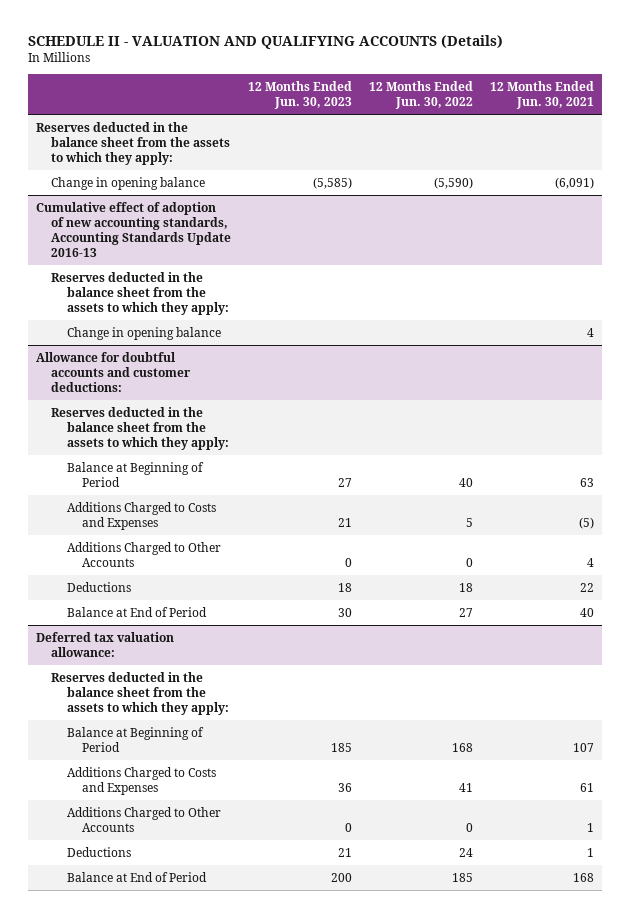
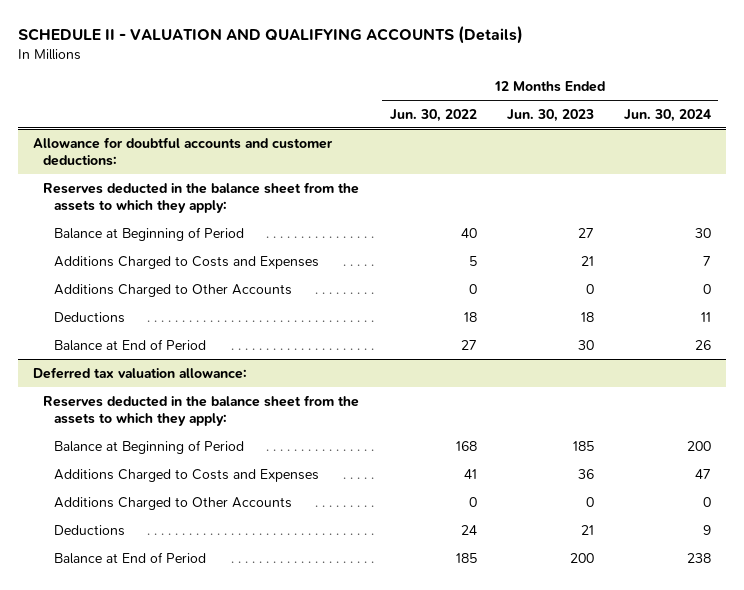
[490,81,595,110] 12 Months Ended Jun. 30, 2021 -> none
none -> [623,108,711,122] Jun. 30, 2024
[36,121,231,166] Reserves deducted in the balance sheet from the assets to which they apply: -> none
[51,176,206,190] Change in opening balance -> none
[36,201,232,258] Cumulative effect of adoption of new accounting standards, Accounting Standards Update 2016-13 -> none
[51,271,229,316] Reserves deducted in the balance sheet from the assets to which they apply: -> none
[66,326,221,340] Change in opening balance -> none

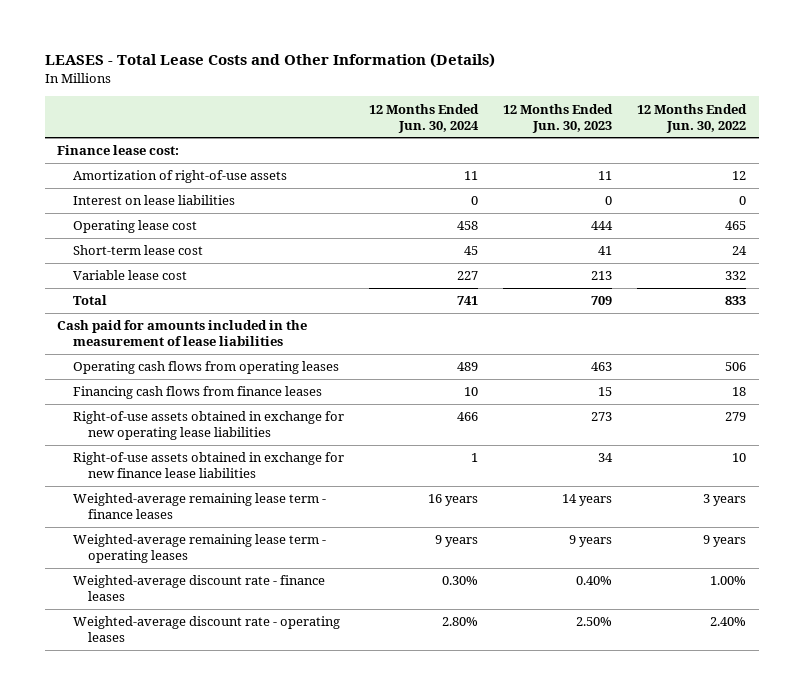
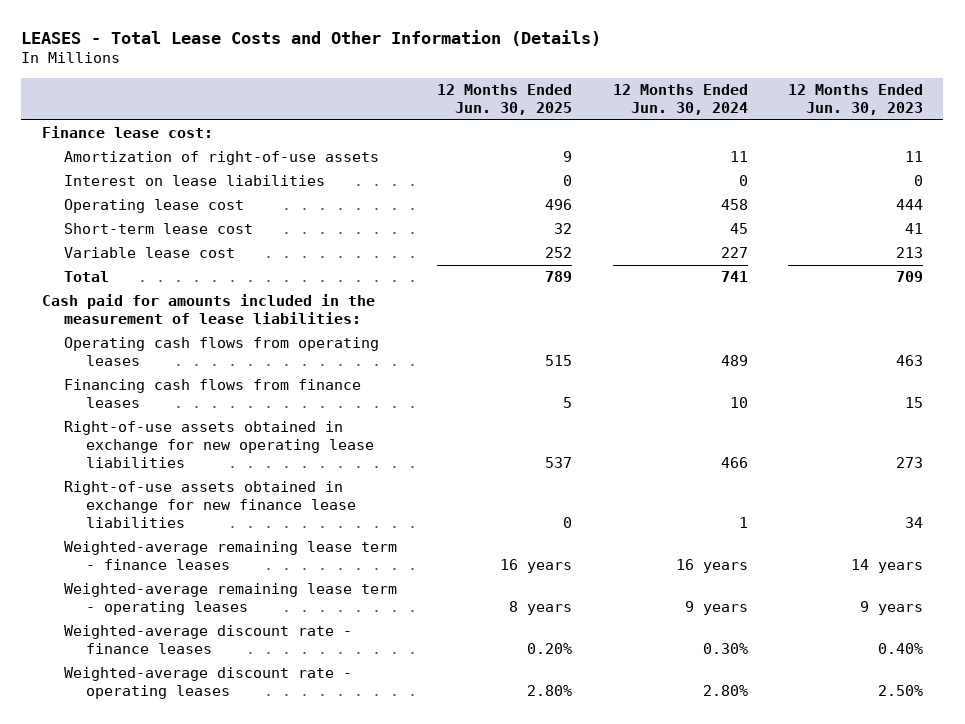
[637,103,748,133] 12 Months Ended Jun. 30, 2022 -> none
none -> [437,83,573,115] 12 Months Ended Jun. 30, 2025
[57,320,308,347] Cash paid for amounts included in the measurement of lease liabilities -> [41,294,375,325] Cash paid for amounts included in the measurement of lease liabilities:

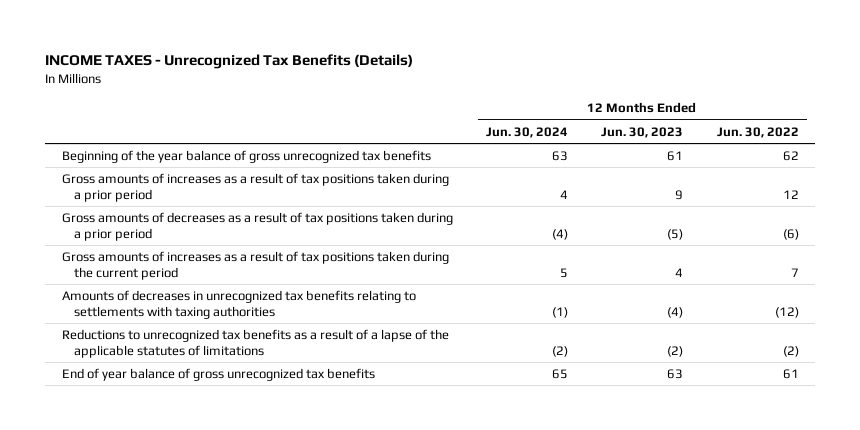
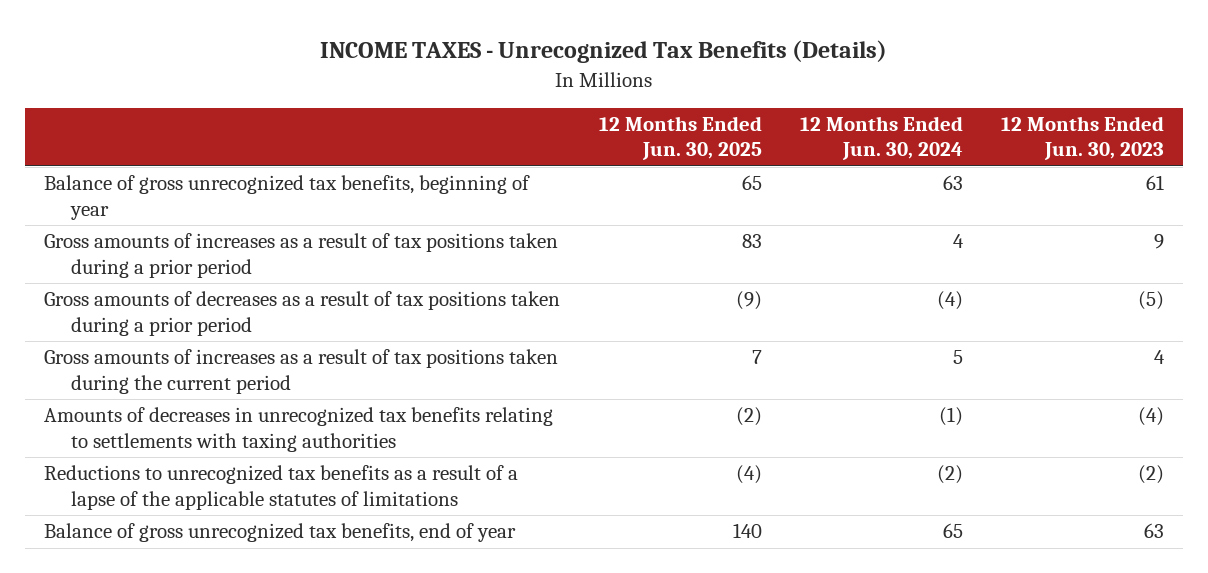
[716,126,799,138] Jun. 30, 2022 -> none
none -> [598,116,762,161] 12 Months Ended Jun. 30, 2025
[61,149,431,163] Beginning of the year balance of gross unrecognized tax benefits -> [44,175,531,220] Balance of gross unrecognized tax benefits, beginning of year
[61,367,375,381] End of year balance of gross unrecognized tax benefits -> [44,523,517,543] Balance of gross unrecognized tax benefits, end of year

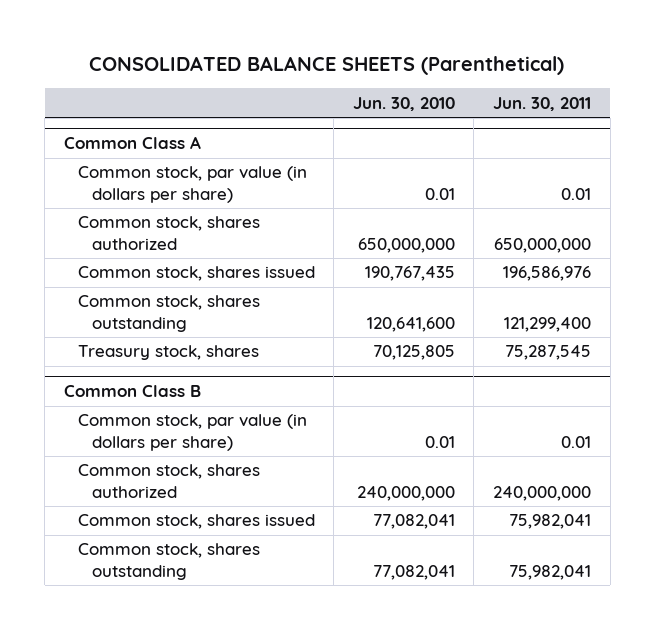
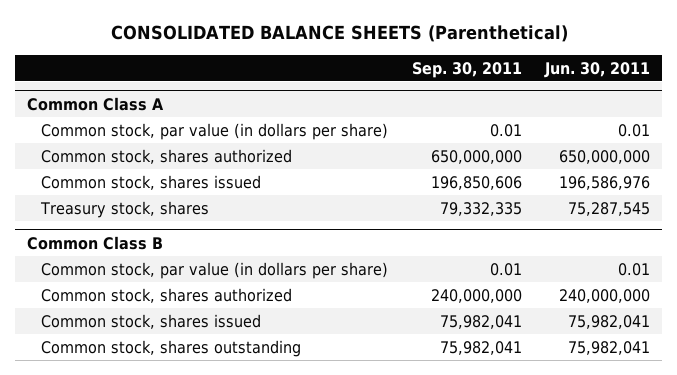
[352,96,455,111] Jun. 30, 2010 -> none
none -> [411,61,522,78] Sep. 30, 2011
[77,295,260,333] Common stock, shares outstanding -> none

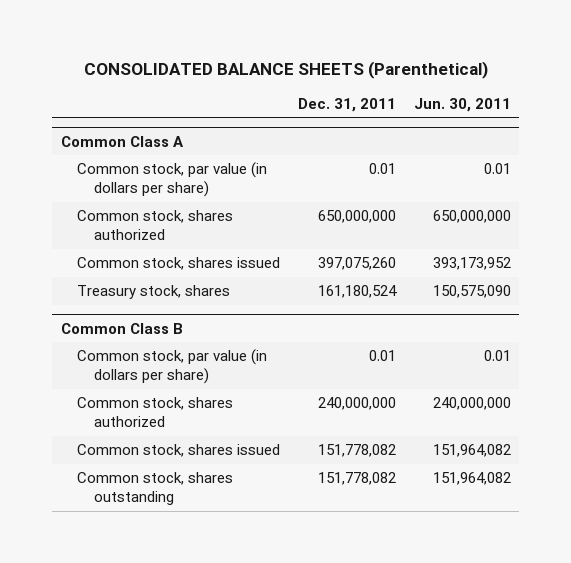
[411,61,522,78] Sep. 30, 2011 -> none
none -> [297,98,396,113] Dec. 31, 2011
[559,175,651,190] 196,586,976 -> [432,257,511,271] 393,173,952
[568,201,651,216] 75,287,545 -> [432,285,511,299] 150,575,090
[568,314,651,329] 75,982,041 -> [432,444,511,458] 151,964,082
[568,340,651,355] 75,982,041 -> [432,472,511,486] 151,964,082

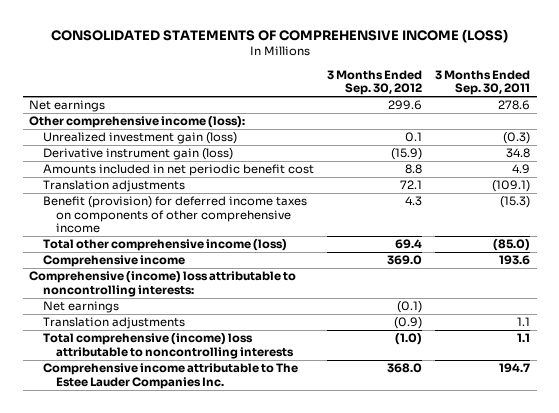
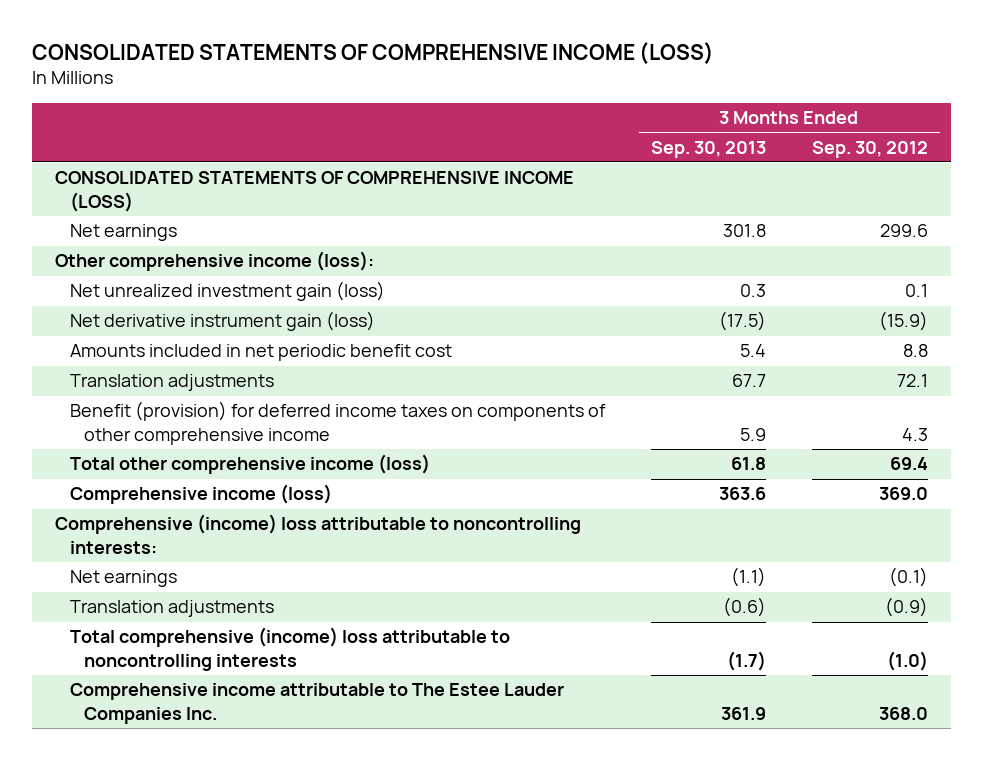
[435,69,531,96] 3 Months Ended Sep. 30, 2011 -> none
none -> [650,140,766,158] Sep. 30, 2013
none -> [54,171,574,212] CONSOLIDATED STATEMENTS OF COMPREHENSIVE INCOME (LOSS)
[42,132,237,145] Unrealized investment gain (loss) -> [69,281,385,302] Net unrealized investment gain (loss)
[42,148,233,161] Derivative instrument gain (loss) -> [69,311,375,332] Net derivative instrument gain (loss)
[42,255,185,268] Comprehensive income -> [69,484,332,505] Comprehensive income (loss)

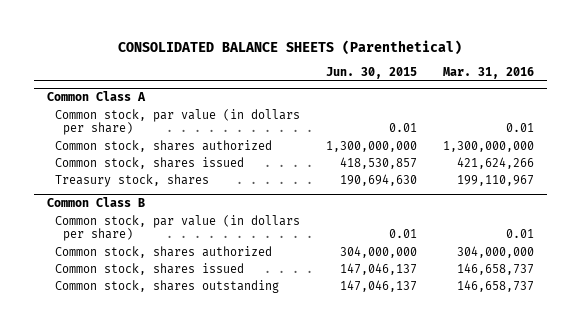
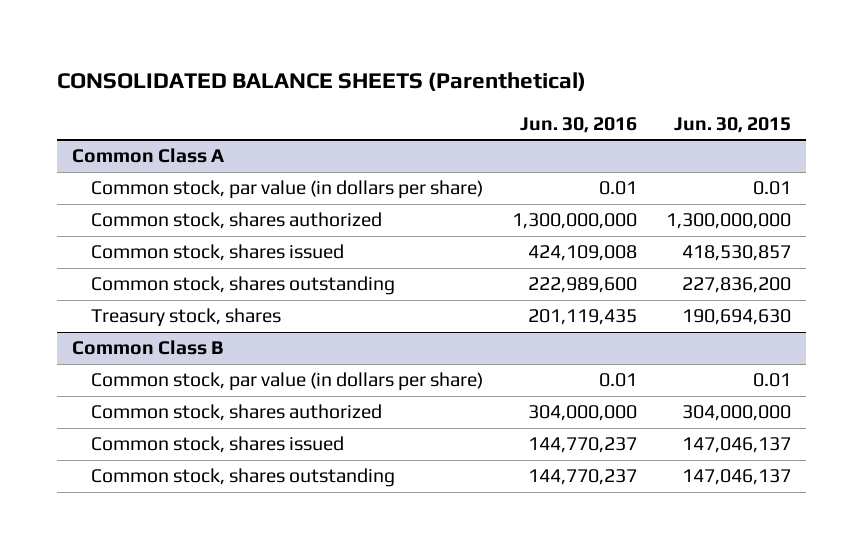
[442,66,534,79] Mar. 31, 2016 -> none
none -> [520,116,638,133] Jun. 30, 2016
none -> [90,276,395,296] Common stock, shares outstanding

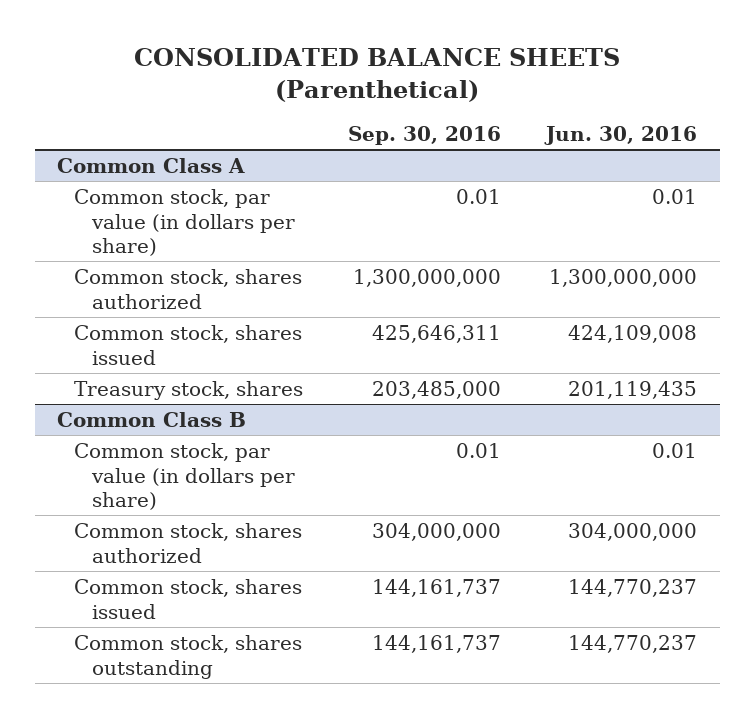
[674,116,792,133] Jun. 30, 2015 -> none
none -> [348,125,502,145] Sep. 30, 2016
[90,276,395,296] Common stock, shares outstanding -> none

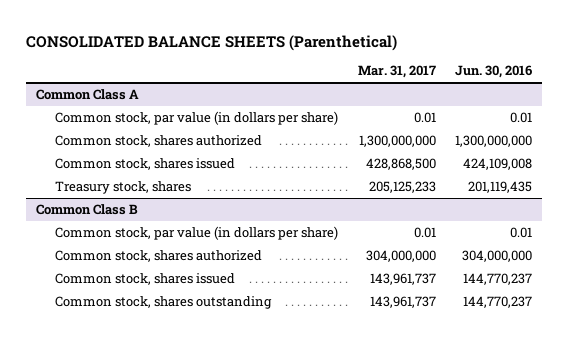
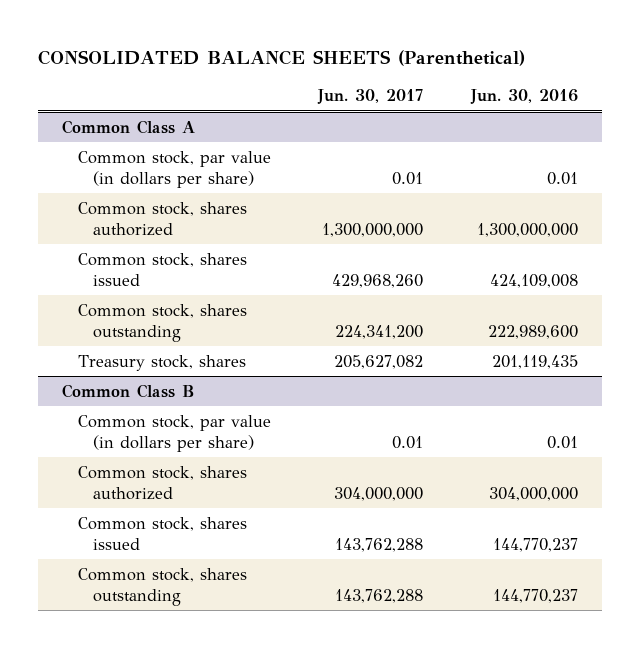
[357,65,436,79] Mar. 31, 2017 -> none
none -> [317,89,424,105] Jun. 30, 2017
none -> [77,303,247,342] Common stock, shares outstanding

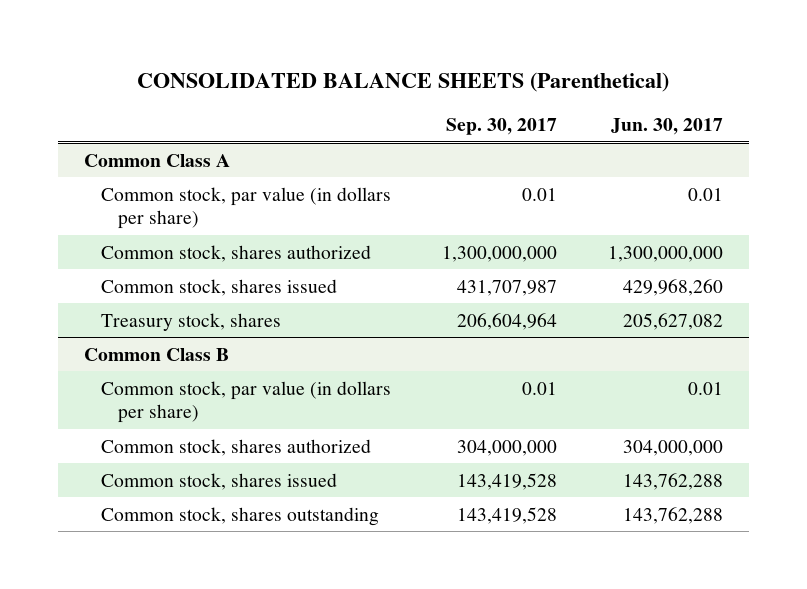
[470,89,579,105] Jun. 30, 2016 -> none
none -> [445,117,557,135] Sep. 30, 2017
[77,303,247,342] Common stock, shares outstanding -> none

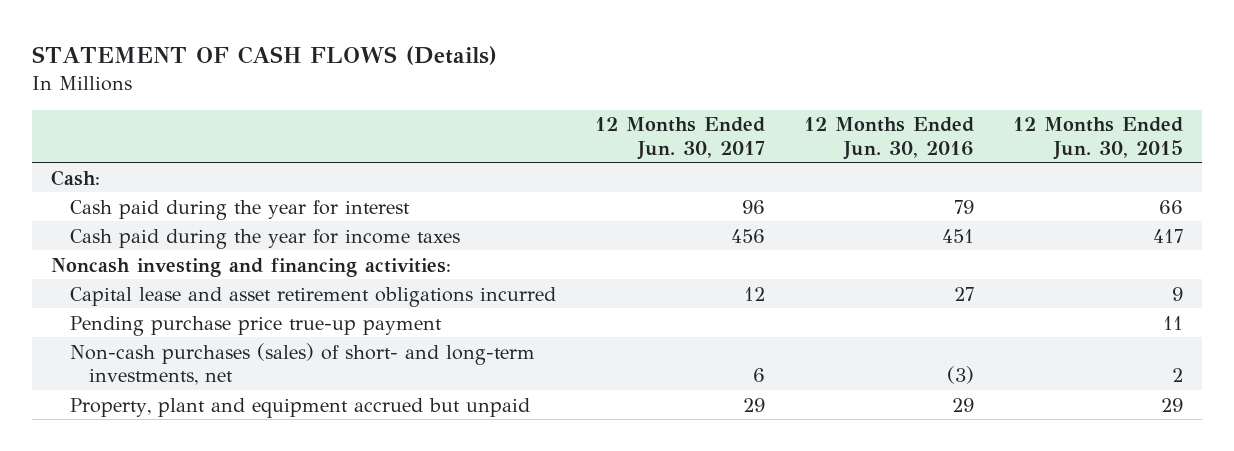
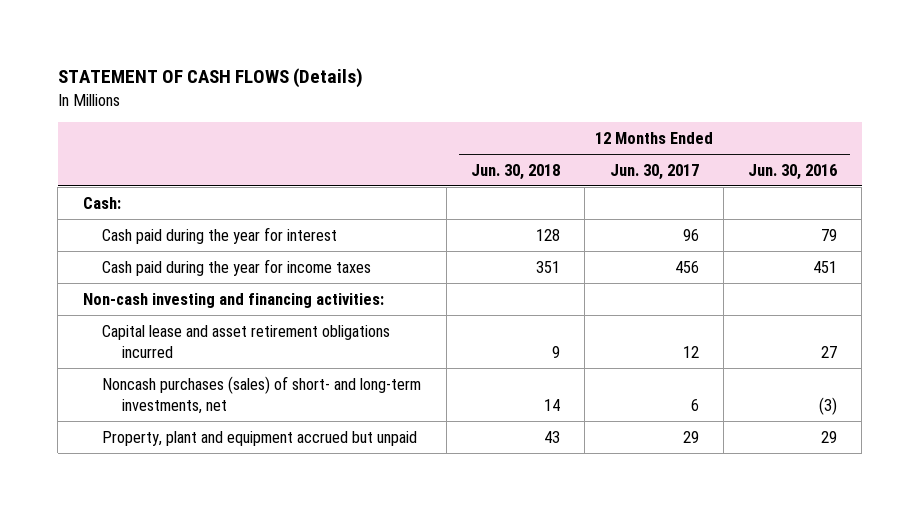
[1012,117,1183,160] 12 Months Ended Jun. 30, 2015 -> none
none -> [470,163,560,180] Jun. 30, 2018
[51,257,452,277] Noncash investing and financing activities: -> [82,292,384,308] Non-cash investing and financing activities:
[70,315,443,336] Pending purchase price true-up payment -> none
[70,342,536,386] Non-cash purchases (sales) of short- and long-term investments, net -> [102,375,422,415] Noncash purchases (sales) of short- and long-term investments, net

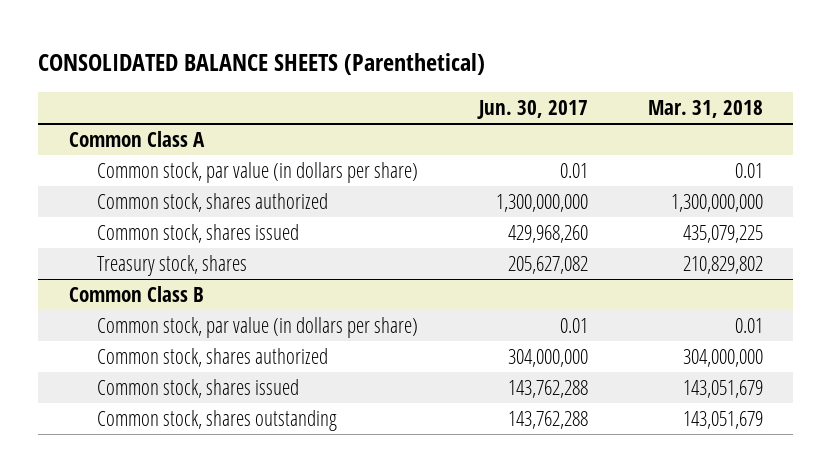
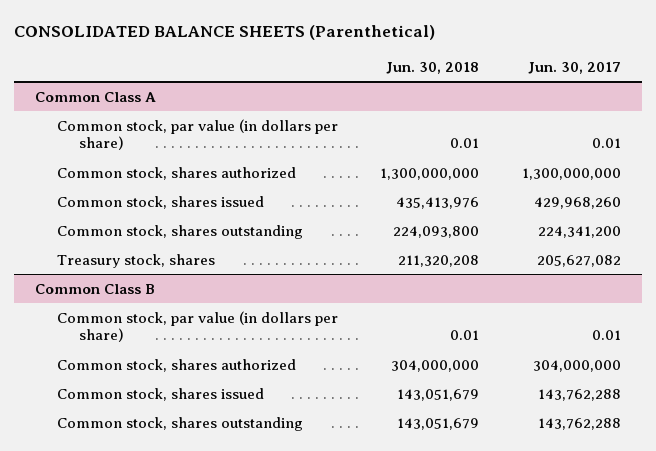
[647,100,763,119] Mar. 31, 2018 -> none
none -> [386,61,480,74] Jun. 30, 2018
none -> [57,224,304,239] Common stock, shares outstanding

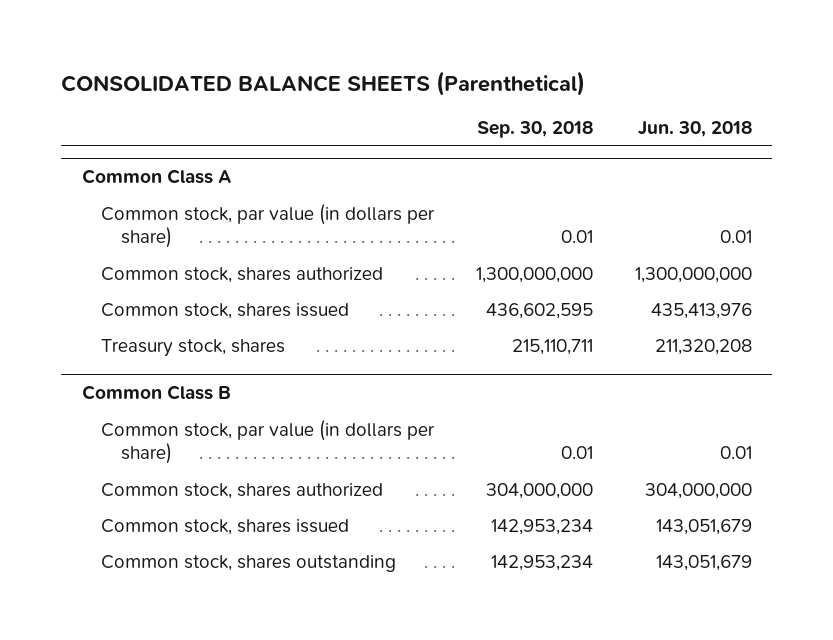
[527,61,621,74] Jun. 30, 2017 -> none
none -> [476,121,593,139] Sep. 30, 2018
[57,224,304,239] Common stock, shares outstanding -> none

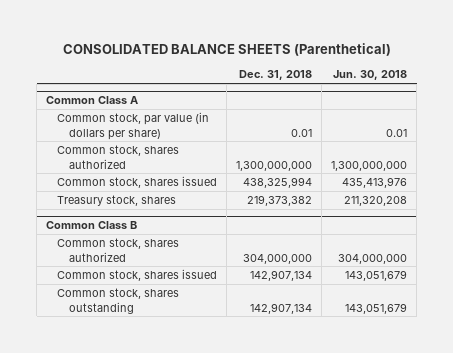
[476,121,593,139] Sep. 30, 2018 -> none
none -> [239,70,313,81] Dec. 31, 2018
[101,419,436,465] Common stock, par value (in dollars per share) -> none

